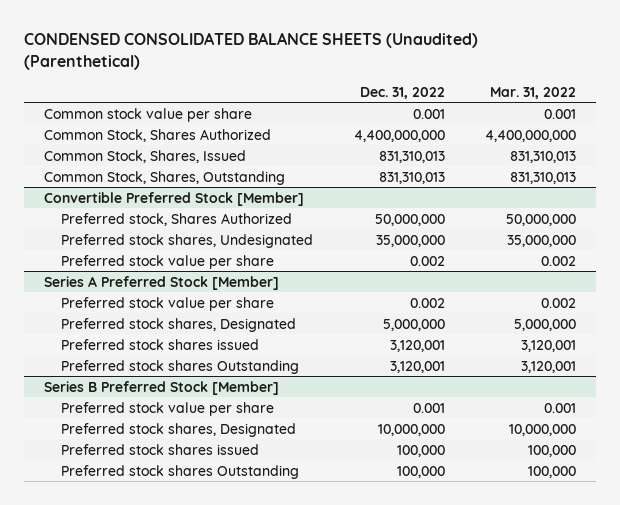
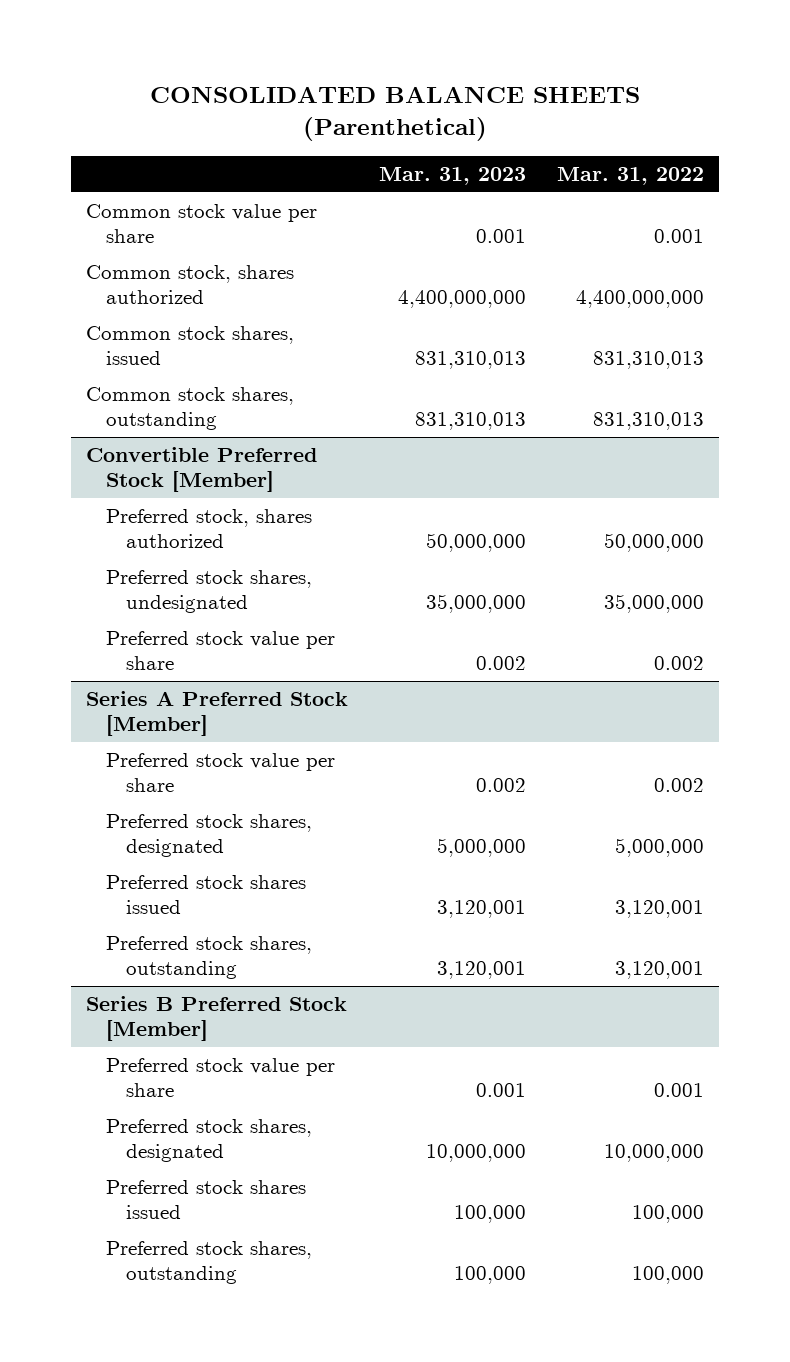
[23,32,478,71] CONDENSED CONSOLIDATED BALANCE SHEETS (Unaudited) (Parenthetical) -> [149,85,640,142] CONSOLIDATED BALANCE SHEETS (Parenthetical)
[359,86,445,99] Dec. 31, 2022 -> none
none -> [378,167,526,186] Mar. 31, 2023
[43,128,271,142] Common Stock, Shares Authorized -> [86,265,295,305] Common stock, shares authorized
[43,149,246,163] Common Stock, Shares, Issued -> [86,326,295,366] Common stock shares, issued
[43,170,285,185] Common Stock, Shares, Outstanding -> [86,387,295,431] Common stock shares, outstanding
[61,212,293,226] Preferred stock, Shares Authorized -> [105,509,312,549] Preferred stock, shares authorized
[61,233,314,248] Preferred stock shares, Undesignated -> [105,570,312,614] Preferred stock shares, undesignated
[61,317,297,332] Preferred stock shares, Designated -> [105,814,312,858] Preferred stock shares, designated
[61,359,300,374] Preferred stock shares Outstanding -> [105,936,312,980] Preferred stock shares, outstanding
[61,422,297,437] Preferred stock shares, Designated -> [105,1119,312,1163] Preferred stock shares, designated
[61,464,300,479] Preferred stock shares Outstanding -> [105,1241,312,1285] Preferred stock shares, outstanding

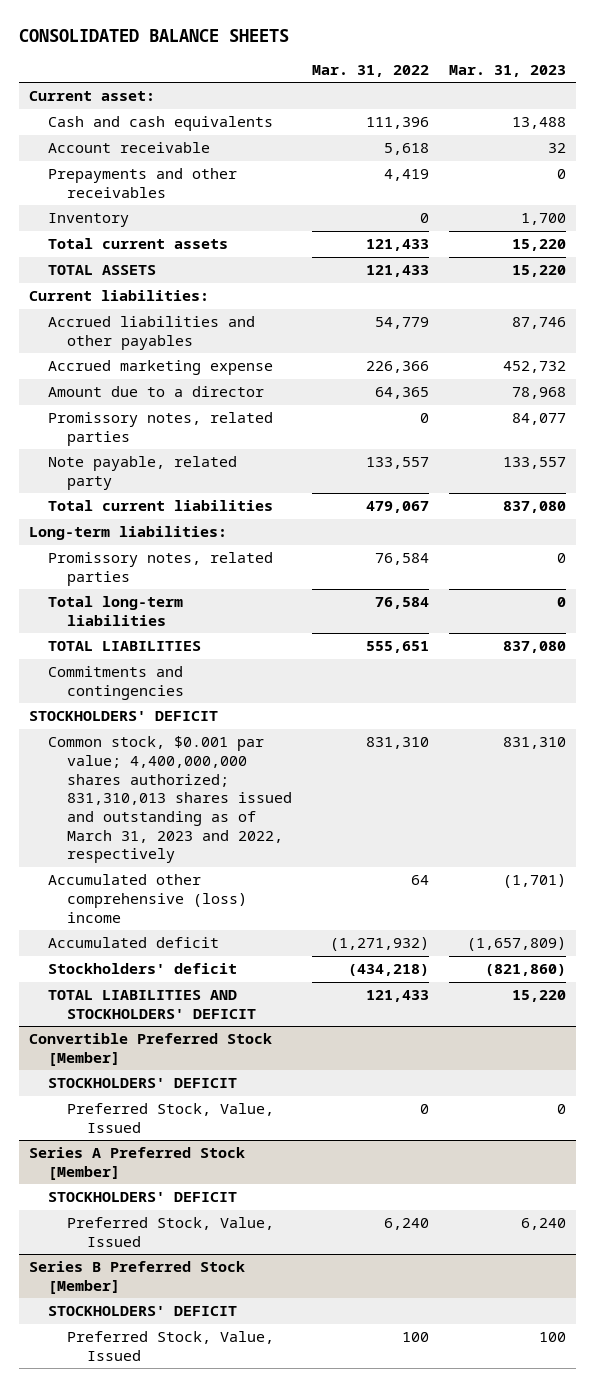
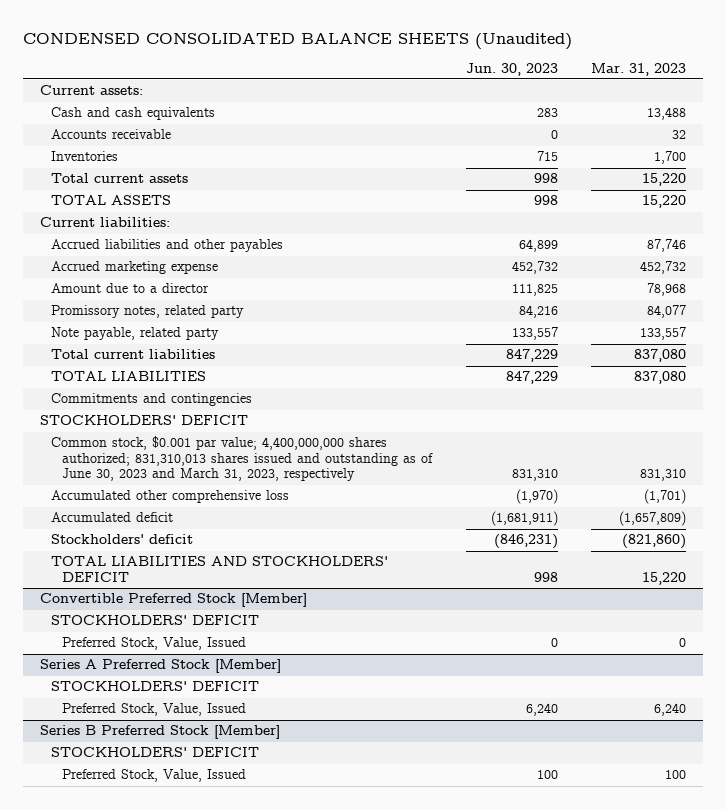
[18,28,289,42] CONSOLIDATED BALANCE SHEETS -> [23,32,573,50] CONDENSED CONSOLIDATED BALANCE SHEETS (Unaudited)
[312,64,430,77] Mar. 31, 2022 -> none
none -> [465,62,558,76] Jun. 30, 2023
[28,91,155,102] Current asset: -> [40,85,144,96] Current assets:
[48,168,238,198] Prepayments and other receivables -> none
[48,142,211,154] Account receivable -> [51,129,172,140] Accounts receivable
[48,213,130,228] Inventory -> [51,151,119,162] Inventories
[48,412,274,446] Promissory notes, related parties -> [51,305,245,319] Promissory notes, related party
[28,526,227,541] Long-term liabilities: -> none
[48,552,274,586] Promissory notes, related parties -> none
[48,596,184,626] Total long-term liabilities -> none
[48,736,293,864] Common stock, $0.001 par value; 4,400,000,000 shares authorized; 831,310,013 shares issued and outstanding as of March 31, 2023 and 2022, respectively -> [51,436,434,482] Common stock, $0.001 par value; 4,400,000,000 shares authorized; 831,310,013 shares issued and outstanding as of June 30, 2023 and March 31, 2023, respectively
[48,874,248,923] Accumulated other comprehensive (loss) income -> [51,490,290,504] Accumulated other comprehensive loss

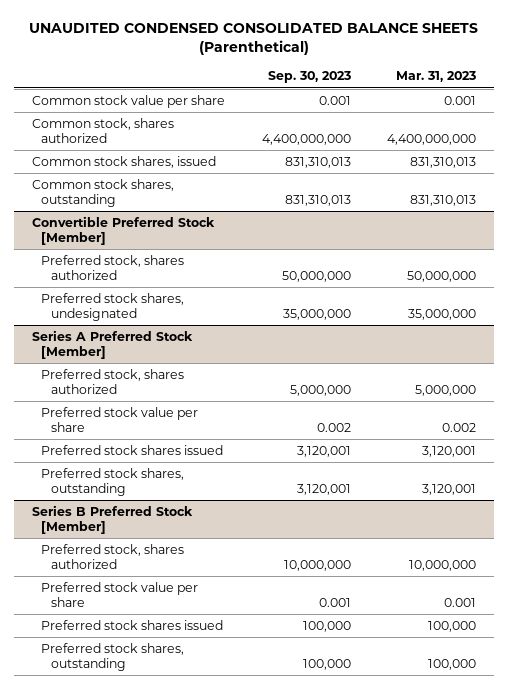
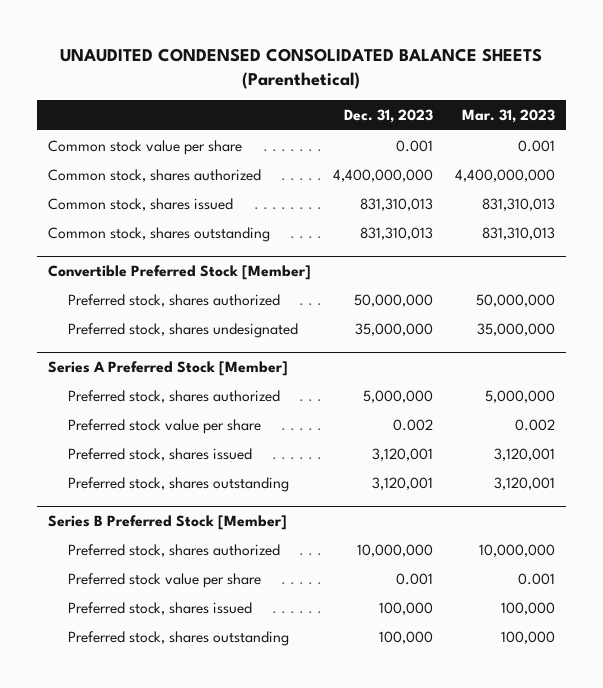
[267,71,351,84] Sep. 30, 2023 -> none
none -> [343,109,433,124] Dec. 31, 2023
[32,155,217,168] Common stock shares, issued -> [47,197,233,211] Common stock, shares issued
[32,178,175,207] Common stock shares, outstanding -> [47,226,270,242] Common stock, shares outstanding
[41,292,185,321] Preferred stock shares, undesignated -> [67,322,298,338] Preferred stock, shares undesignated
[41,444,224,455] Preferred stock shares issued -> [67,447,252,461] Preferred stock, shares issued
[41,467,185,496] Preferred stock shares, outstanding -> [67,476,289,492] Preferred stock, shares outstanding
[41,619,224,630] Preferred stock shares issued -> [67,601,252,615] Preferred stock, shares issued
[41,642,185,671] Preferred stock shares, outstanding -> [67,630,289,646] Preferred stock, shares outstanding

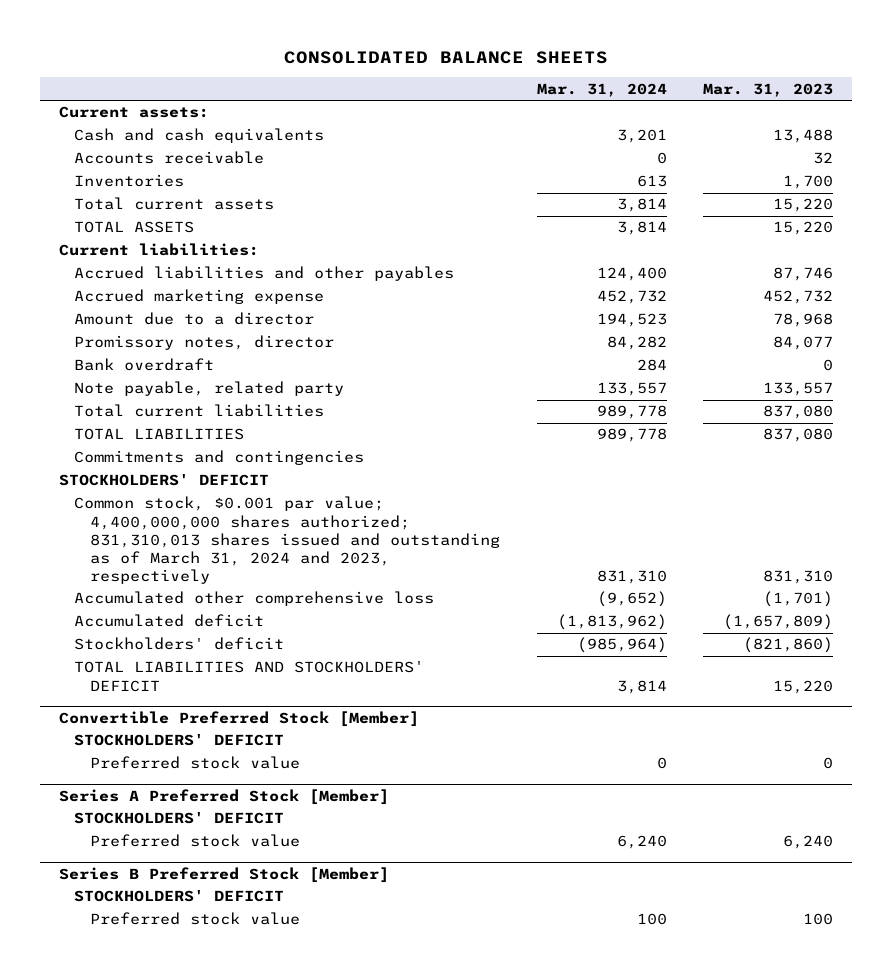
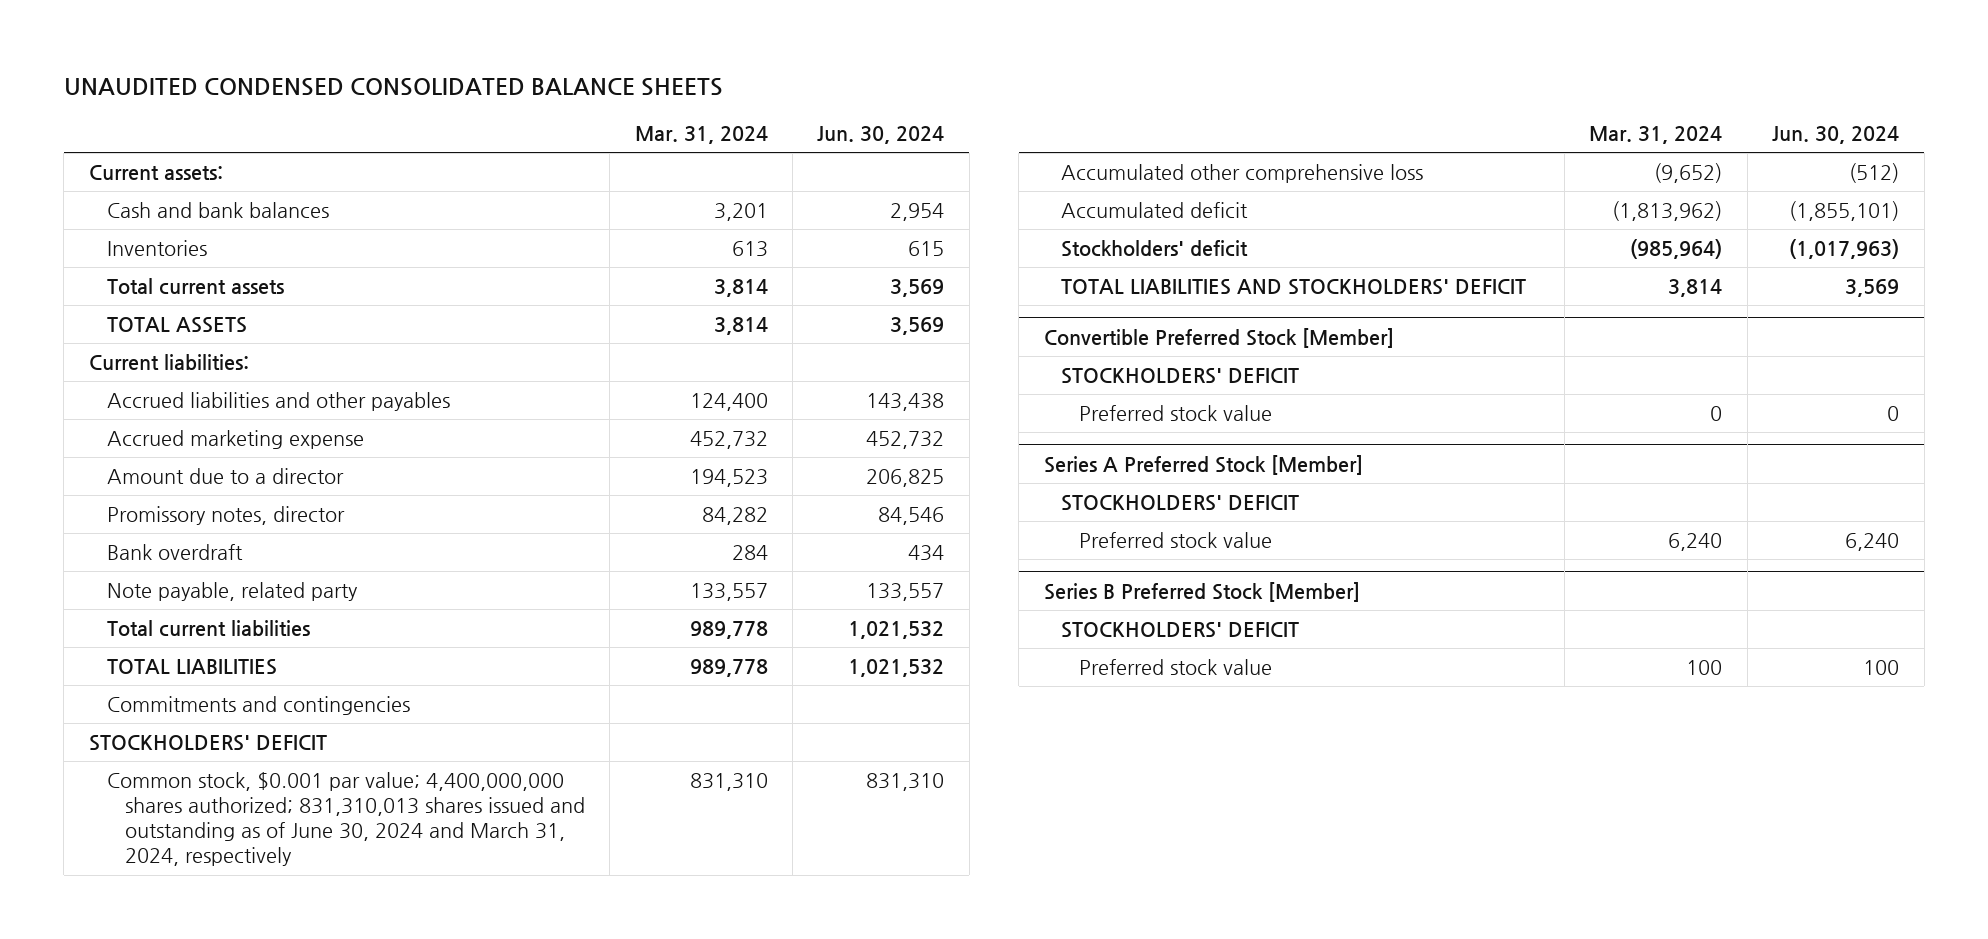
[283,50,608,64] CONSOLIDATED BALANCE SHEETS -> [63,78,723,97] UNAUDITED CONDENSED CONSOLIDATED BALANCE SHEETS
[703,82,834,97] Mar. 31, 2023 -> none
none -> [817,126,945,145] Jun. 30, 2024
[74,151,265,165] Accounts receivable -> none
[74,128,325,144] Cash and cash equivalents -> [106,202,329,219] Cash and bank balances
[74,496,500,585] Common stock, $0.001 par value; 4,400,000,000 shares authorized; 831,310,013 shares issued and outstanding as of March 31, 2024 and 2023, respectively -> [106,772,585,867] Common stock, $0.001 par value; 4,400,000,000 shares authorized; 831,310,013 shares issued and outstanding as of June 30, 2024 and March 31, 2024, respectively

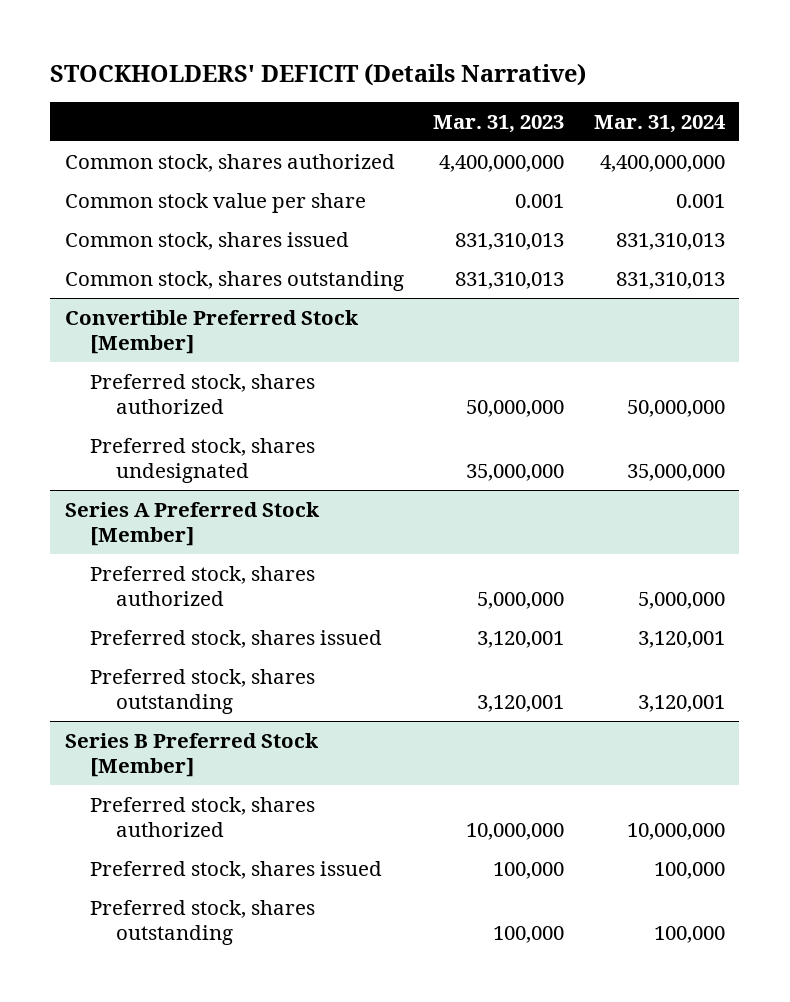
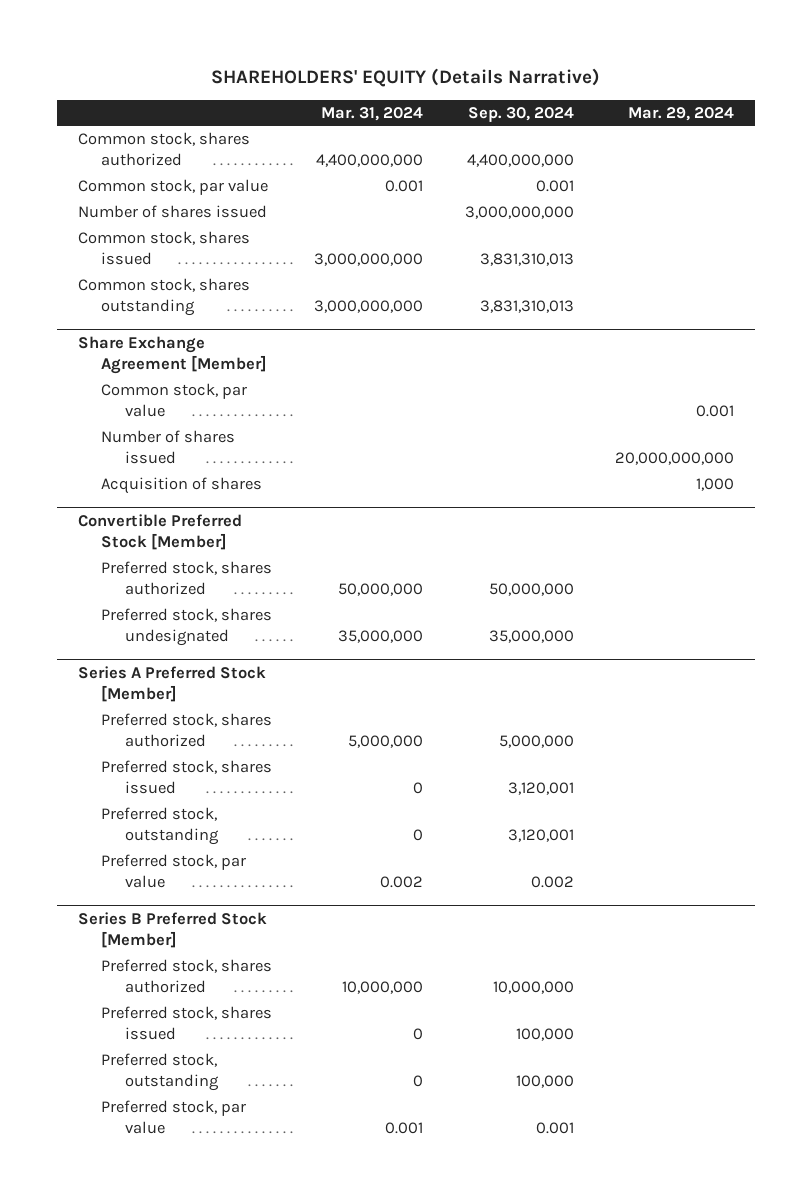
[50,62,587,86] STOCKHOLDERS' DEFICIT (Details Narrative) -> [210,67,600,87] SHAREHOLDERS' EQUITY (Details Narrative)
[433,114,565,133] Mar. 31, 2023 -> none
none -> [467,106,574,122] Sep. 30, 2024
none -> [628,106,735,121] Mar. 29, 2024
[64,192,366,213] Common stock value per share -> [77,179,268,196] Common stock, par value
none -> [77,205,267,219] Number of shares issued
[615,232,725,250] 831,310,013 -> [313,253,423,267] 3,000,000,000
[615,271,725,289] 831,310,013 -> [313,300,423,314] 3,000,000,000
none -> [77,335,268,375] Share Exchange Agreement [Member]
none -> [101,383,248,418] Common stock, par value
none -> [101,430,236,465] Number of shares issued
none -> [101,477,263,495] Acquisition of shares
[637,630,725,648] 3,120,001 -> [412,782,423,795] 0
[90,668,316,715] Preferred stock, shares outstanding -> [101,807,220,846] Preferred stock, outstanding
[637,695,725,713] 3,120,001 -> [412,829,423,842] 0
none -> [101,854,247,889] Preferred stock, par value
[653,861,725,879] 100,000 -> [412,1028,423,1041] 0
[90,899,316,946] Preferred stock, shares outstanding -> [101,1053,220,1092] Preferred stock, outstanding
[653,926,725,944] 100,000 -> [412,1075,423,1088] 0
none -> [101,1100,247,1135] Preferred stock, par value

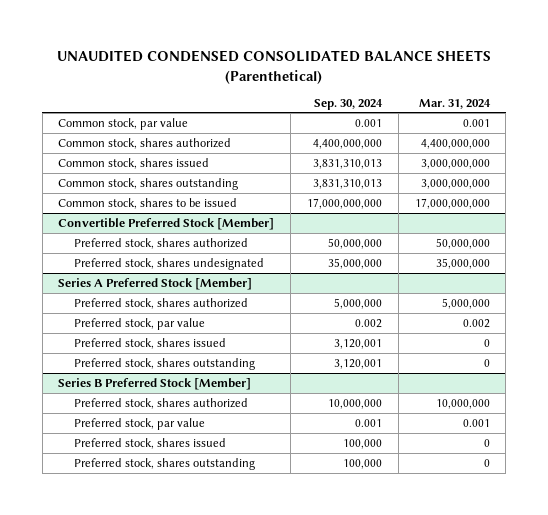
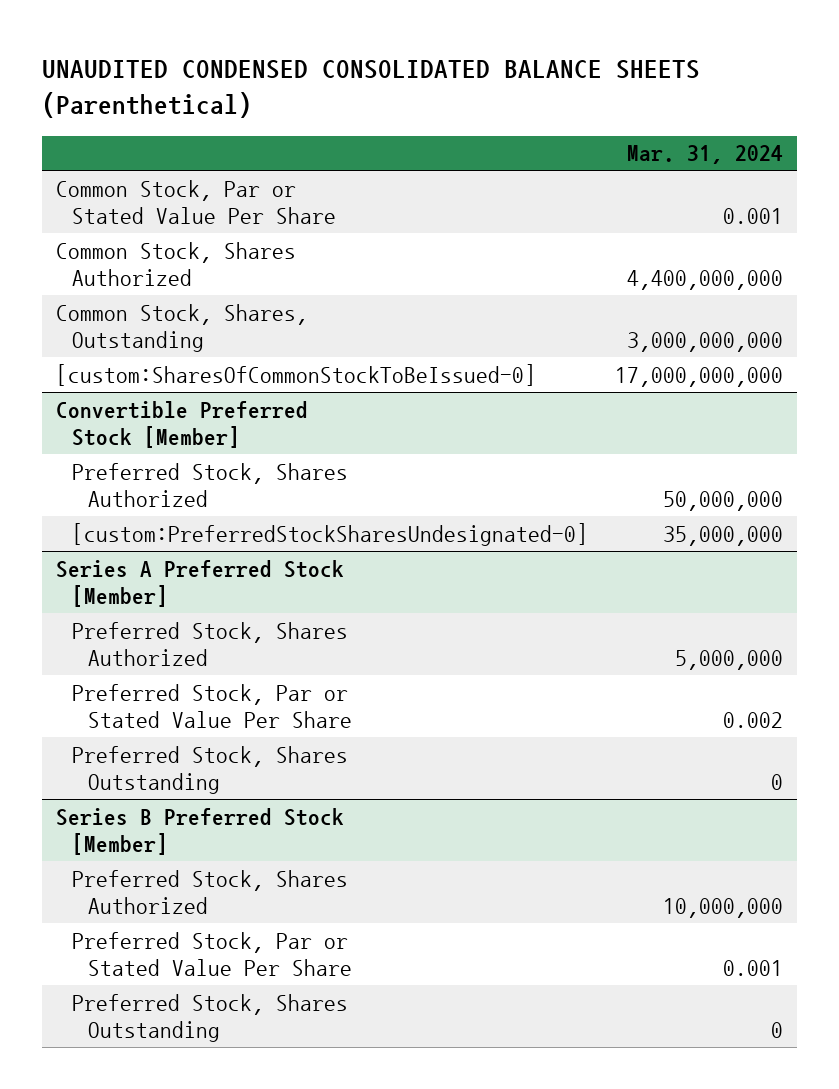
[313,98,383,110] Sep. 30, 2024 -> none
[58,157,210,169] Common stock, shares issued -> none
[58,117,189,130] Common stock, par value -> [55,179,337,224] Common Stock, Par or Stated Value Per Share
[58,137,232,149] Common stock, shares authorized -> [55,241,296,286] Common Stock, Shares Authorized
[58,177,239,190] Common stock, shares outstanding -> [55,303,308,352] Common Stock, Shares, Outstanding
[58,197,238,209] Common stock, shares to be issued -> [55,363,536,386] [custom:SharesOfCommonStockToBeIssued-0]
[74,237,249,249] Preferred stock, shares authorized -> [72,462,349,507] Preferred Stock, Shares Authorized
[74,257,265,270] Preferred stock, shares undesignated -> [72,522,589,546] [custom:PreferredStockSharesUndesignated-0]
[74,337,227,349] Preferred stock, shares issued -> none
[74,297,249,309] Preferred stock, shares authorized -> [72,621,349,666] Preferred Stock, Shares Authorized
[74,317,206,330] Preferred stock, par value -> [72,683,353,728] Preferred Stock, Par or Stated Value Per Share
[74,357,256,370] Preferred stock, shares outstanding -> [72,745,349,794] Preferred Stock, Shares Outstanding
[74,437,227,449] Preferred stock, shares issued -> none
[74,397,249,409] Preferred stock, shares authorized -> [72,869,349,914] Preferred Stock, Shares Authorized
[74,417,206,430] Preferred stock, par value -> [72,931,353,976] Preferred Stock, Par or Stated Value Per Share
[74,457,256,470] Preferred stock, shares outstanding -> [72,993,349,1042] Preferred Stock, Shares Outstanding

